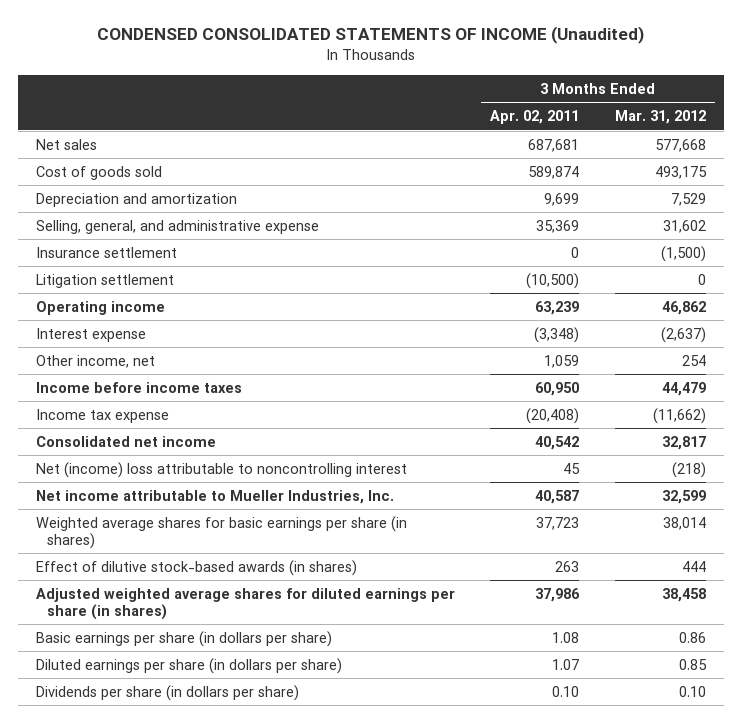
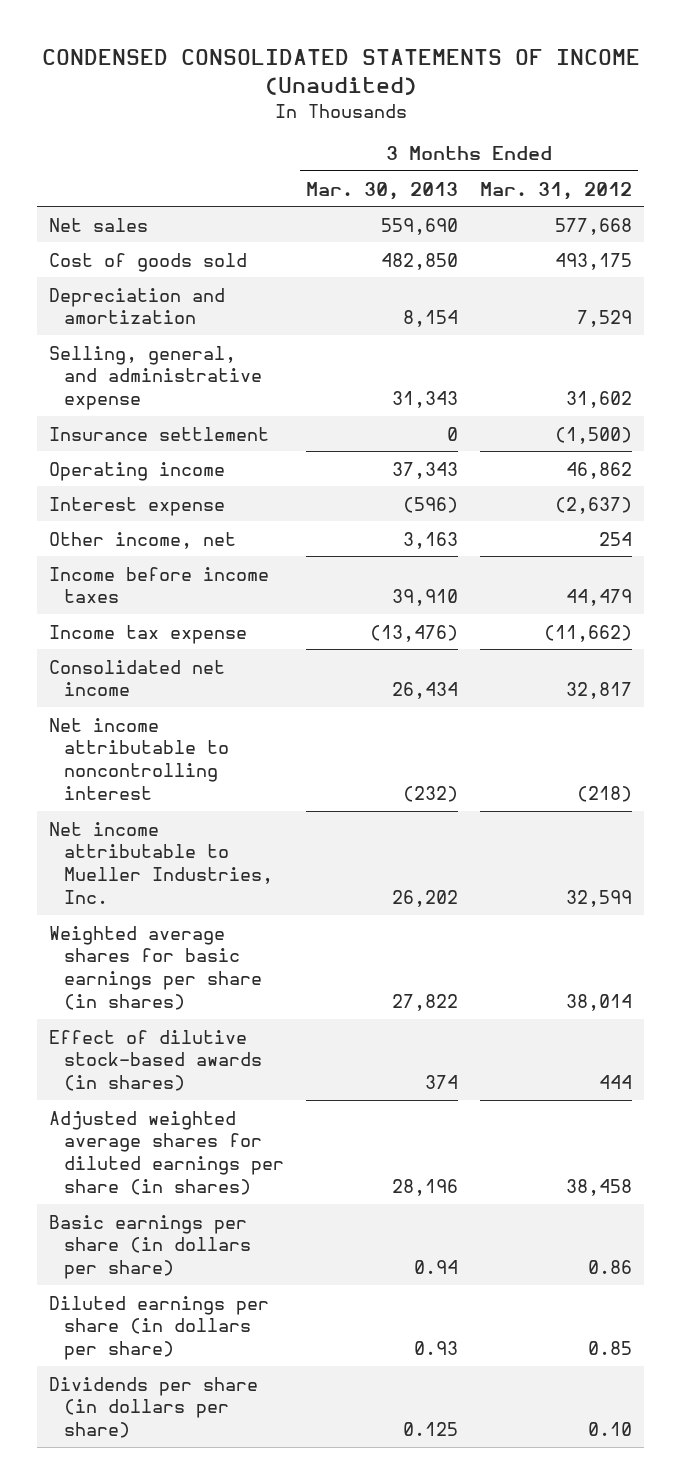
[490,110,580,125] Apr. 02, 2011 -> none
none -> [306,181,459,200] Mar. 30, 2013
[35,273,174,288] Litigation settlement -> none
[35,461,407,478] Net (income) loss attributable to noncontrolling interest -> [48,717,229,801] Net income attributable to noncontrolling interest

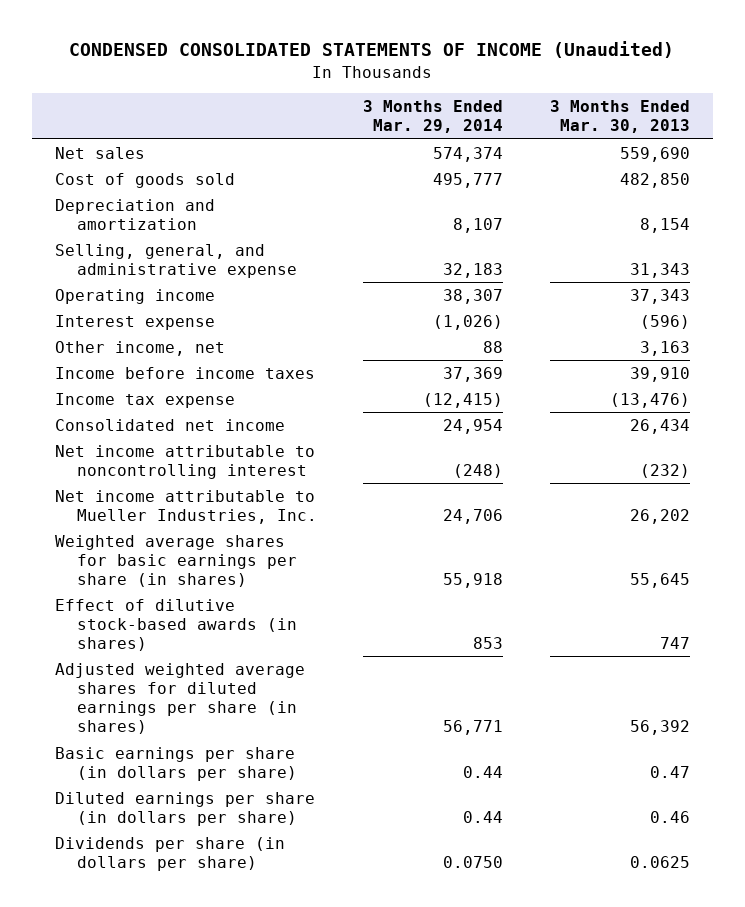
[480,181,633,200] Mar. 31, 2012 -> none
none -> [363,100,504,134] 3 Months Ended Mar. 29, 2014
[48,426,269,441] Insurance settlement -> none
[392,994,459,1012] 27,822 -> [629,573,690,589] 55,645
[425,1075,459,1090] 374 -> [659,637,690,650] 747
[392,1179,459,1197] 28,196 -> [629,720,690,736] 56,392
[414,1260,459,1275] 0.94 -> [649,765,690,778] 0.47
[414,1341,459,1356] 0.93 -> [649,810,690,823] 0.46
[403,1422,459,1437] 0.125 -> [629,855,690,868] 0.0625

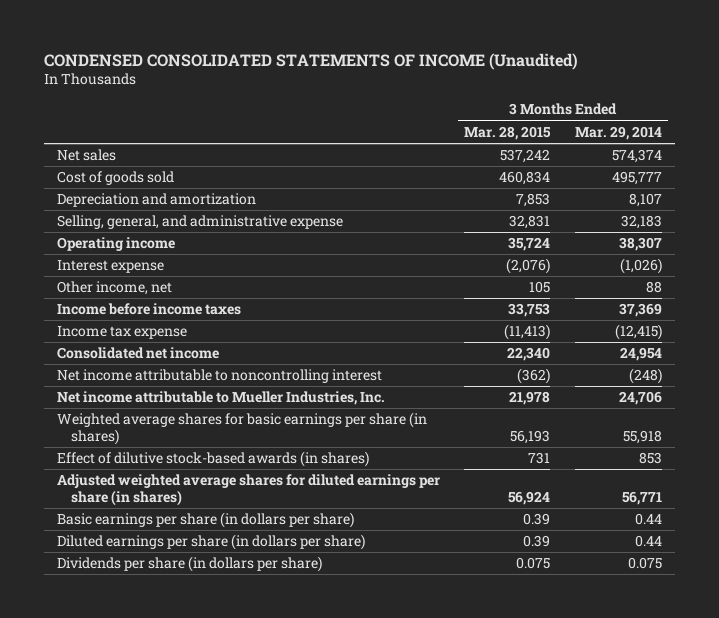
[549,100,690,134] 3 Months Ended Mar. 30, 2013 -> none
none -> [464,125,552,140] Mar. 28, 2015
[443,855,504,868] 0.0750 -> [628,557,663,570] 0.075

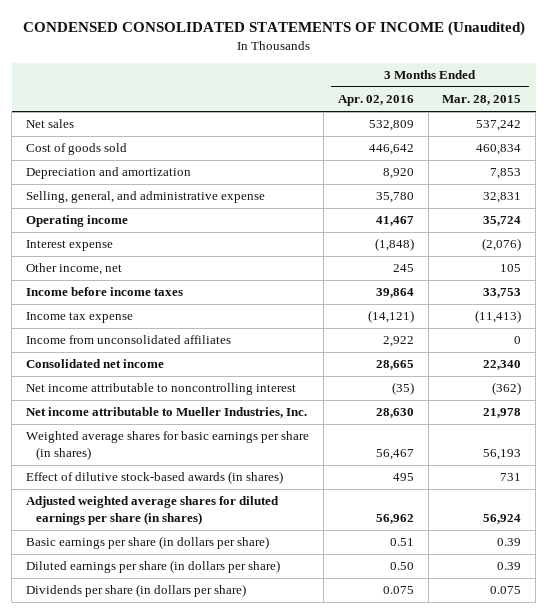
[575,125,663,140] Mar. 29, 2014 -> none
none -> [337,95,414,107] Apr. 02, 2016
none -> [26,335,232,345] Income from unconsolidated affiliates

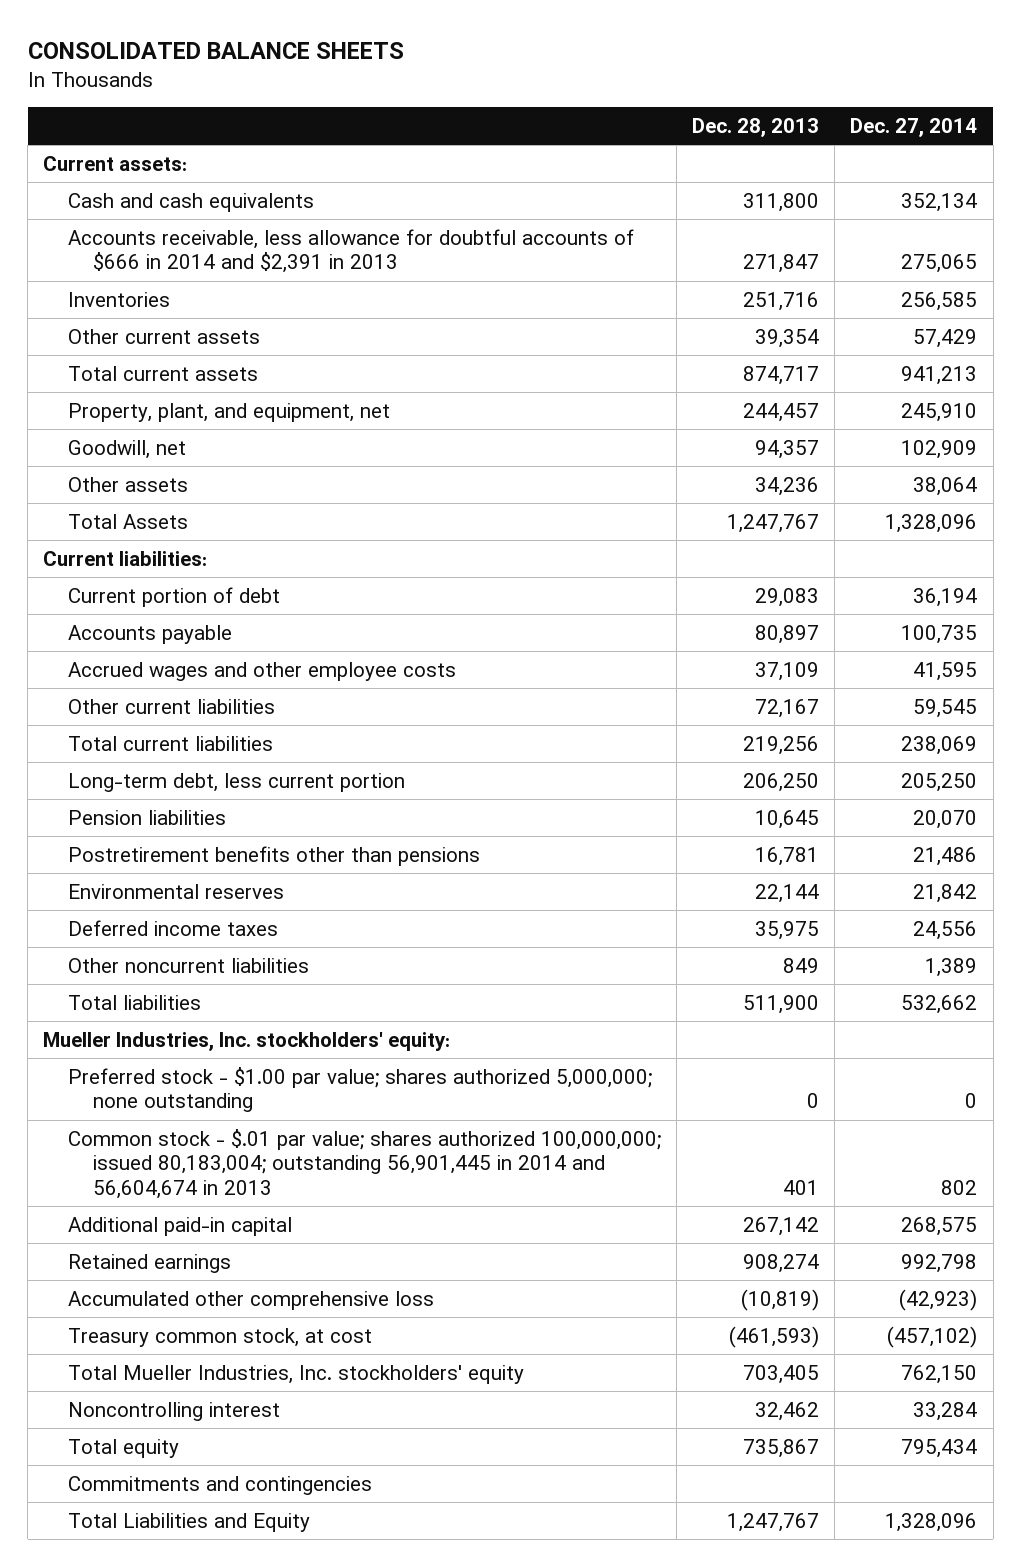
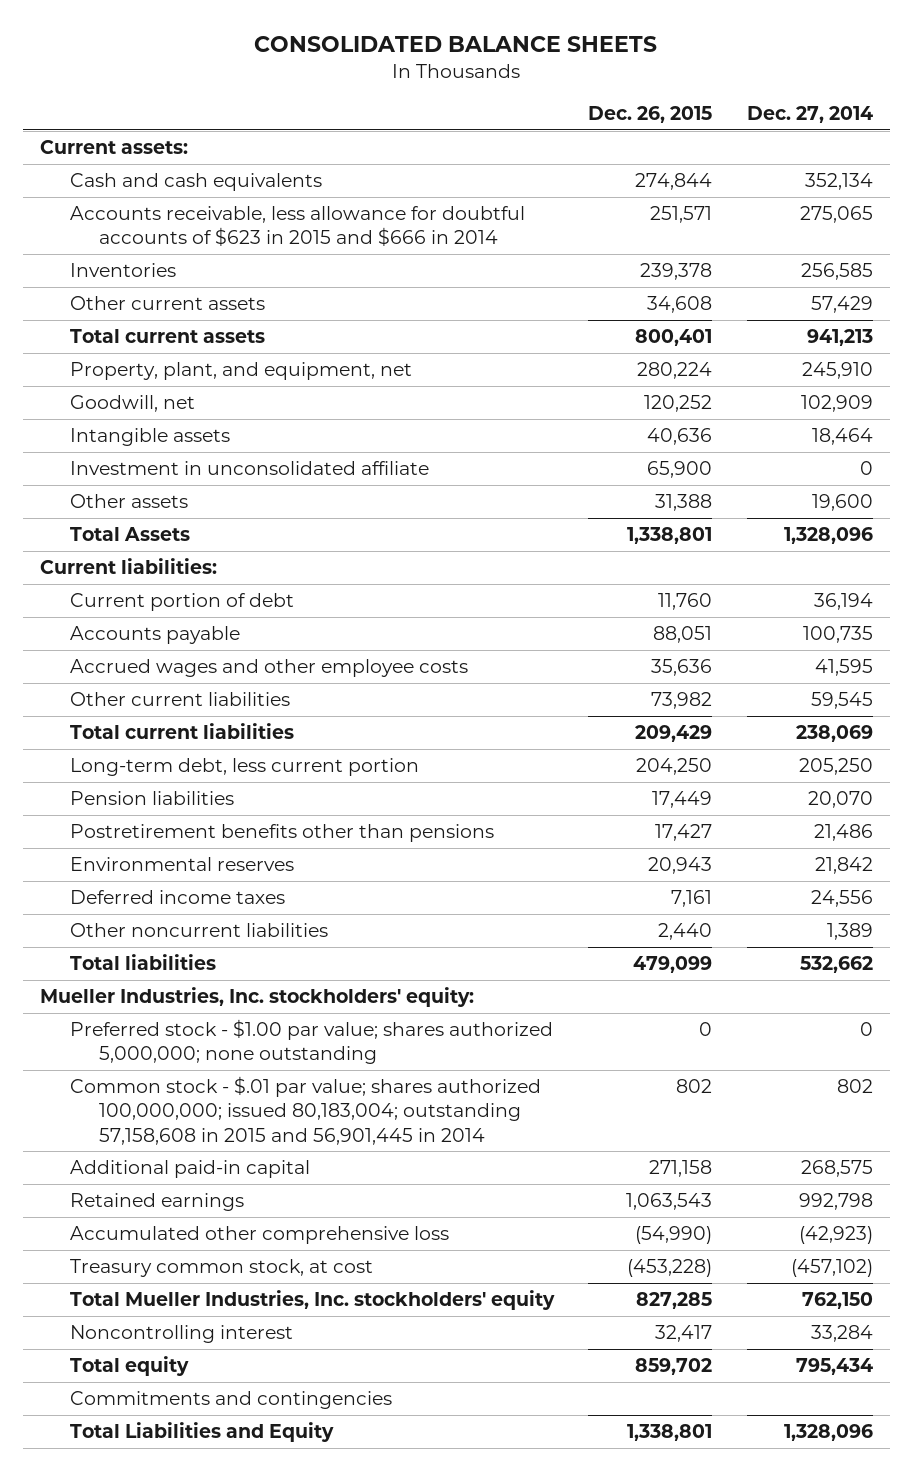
[692,117,820,137] Dec. 28, 2013 -> none
none -> [588,106,713,124] Dec. 26, 2015
[68,228,635,274] Accounts receivable, less allowance for doubtful accounts of $666 in 2014 and $2,391 in 2013 -> [69,206,525,247] Accounts receivable, less allowance for doubtful accounts of $623 in 2015 and $666 in 2014
none -> [69,428,230,447] Intangible assets
none -> [69,461,429,476] Investment in unconsolidated affiliate
[913,476,978,496] 38,064 -> [811,494,873,512] 19,600
[68,1128,662,1199] Common stock - $.01 par value; shares authorized 100,000,000; issued 80,183,004; outstanding 56,901,445 in 2014 and 56,604,674 in 2013 -> [69,1076,541,1145] Common stock - $.01 par value; shares authorized 100,000,000; issued 80,183,004; outstanding 57,158,608 in 2015 and 56,901,445 in 2014

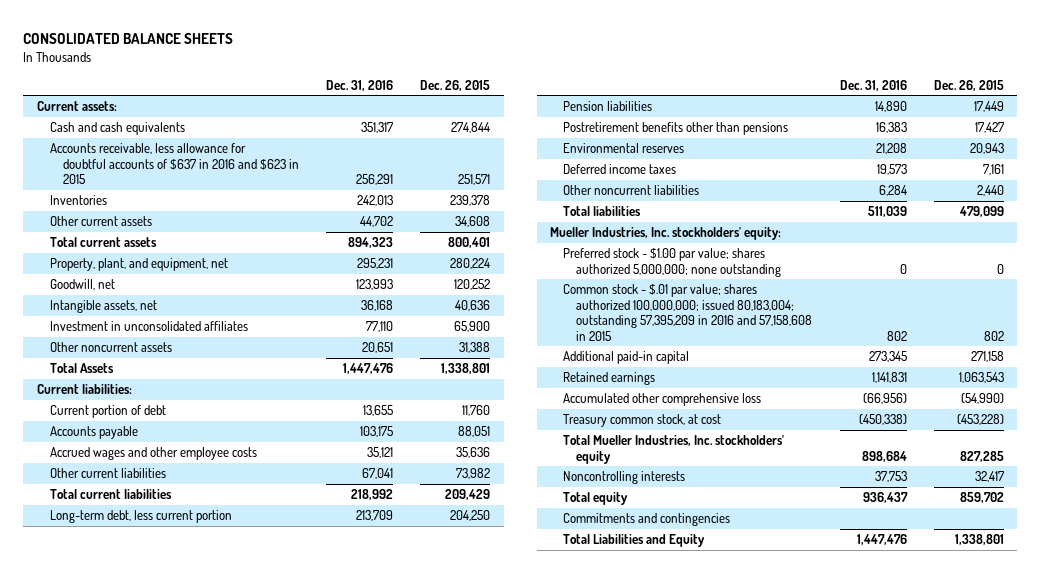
[746,106,873,124] Dec. 27, 2014 -> none
none -> [325,79,393,91] Dec. 31, 2016
[69,206,525,247] Accounts receivable, less allowance for doubtful accounts of $623 in 2015 and $666 in 2014 -> [49,143,299,185] Accounts receivable, less allowance for doubtful accounts of $637 in 2016 and $623 in 2015
[69,428,230,447] Intangible assets -> [49,300,157,314] Intangible assets, net
[69,461,429,476] Investment in unconsolidated affiliate -> [49,321,248,332] Investment in unconsolidated affiliates
[69,494,188,509] Other assets -> [49,342,172,353] Other noncurrent assets
[69,1076,541,1145] Common stock - $.01 par value; shares authorized 100,000,000; issued 80,183,004; outstanding 57,158,608 in 2015 and 56,901,445 in 2014 -> [563,284,813,341] Common stock - $.01 par value; shares authorized 100,000,000; issued 80,183,004; outstanding 57,395,209 in 2016 and 57,158,608 in 2015
[69,1325,293,1344] Noncontrolling interest -> [563,471,686,485] Noncontrolling interests

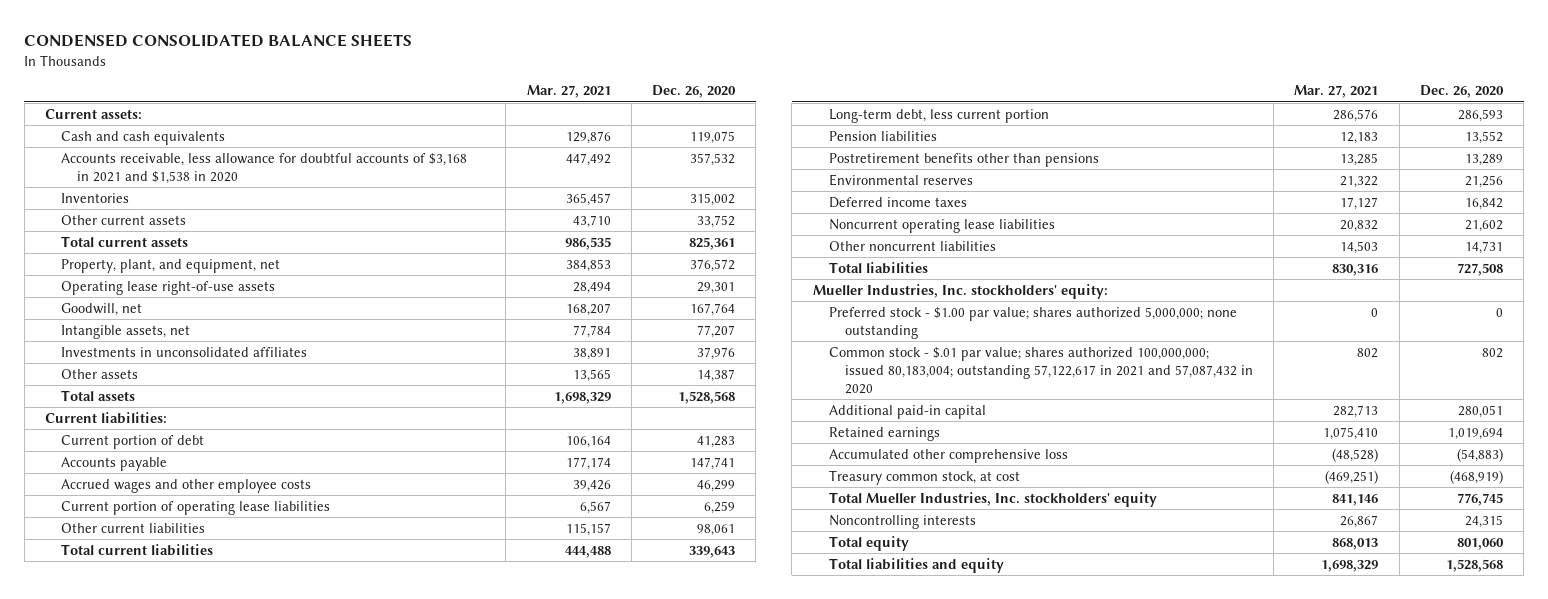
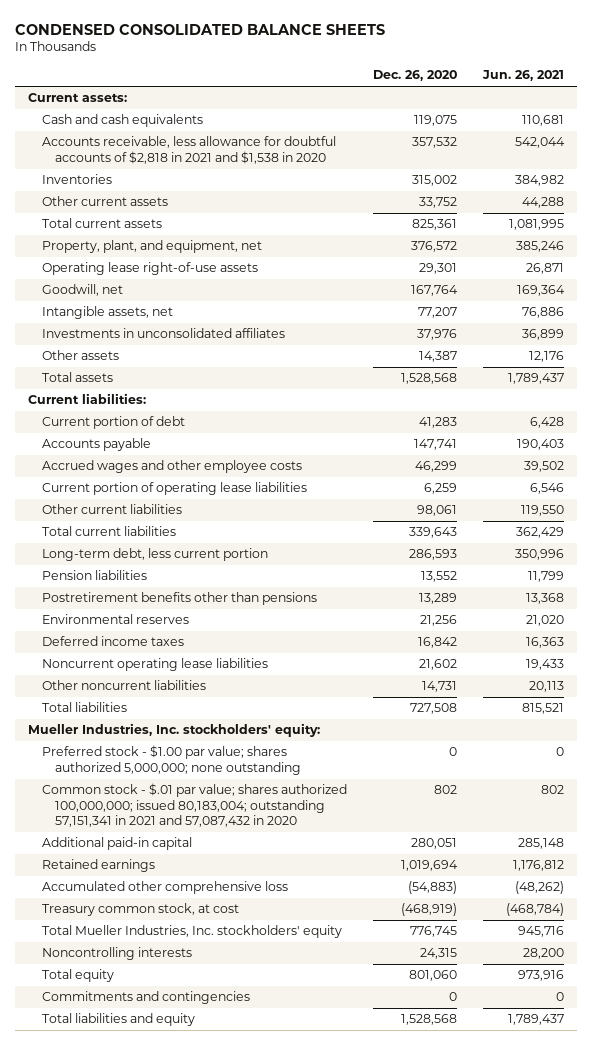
[526,85,611,99] Mar. 27, 2021 -> none
none -> [481,70,564,82] Jun. 26, 2021
[60,152,467,184] Accounts receivable, less allowance for doubtful accounts of $3,168 in 2021 and $1,538 in 2020 -> [41,136,336,164] Accounts receivable, less allowance for doubtful accounts of $2,818 in 2021 and $1,538 in 2020
[828,346,1253,395] Common stock - $.01 par value; shares authorized 100,000,000; issued 80,183,004; outstanding 57,122,617 in 2021 and 57,087,432 in 2020 -> [41,783,347,828] Common stock - $.01 par value; shares authorized 100,000,000; issued 80,183,004; outstanding 57,151,341 in 2021 and 57,087,432 in 2020
none -> [41,991,250,1005] Commitments and contingencies

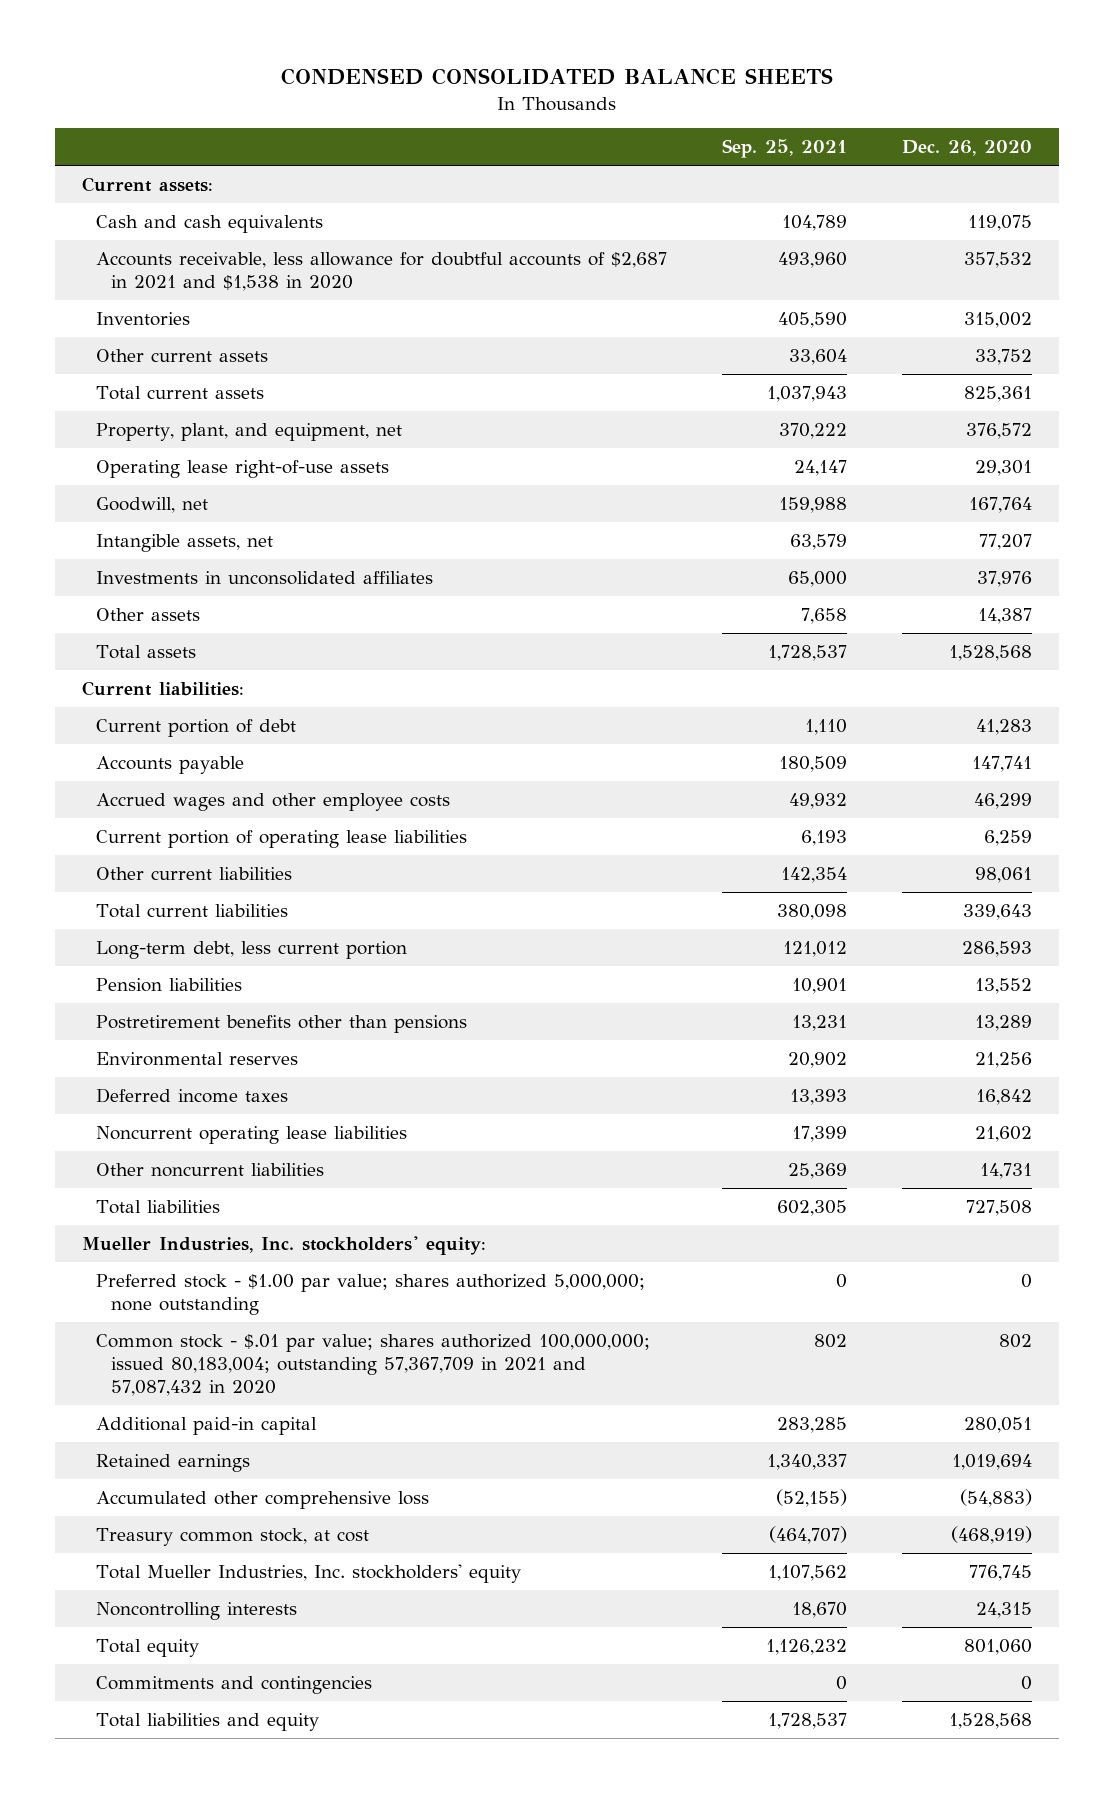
[481,70,564,82] Jun. 26, 2021 -> none
none -> [722,139,848,159] Sep. 25, 2021
[41,136,336,164] Accounts receivable, less allowance for doubtful accounts of $2,818 in 2021 and $1,538 in 2020 -> [96,252,668,292] Accounts receivable, less allowance for doubtful accounts of $2,687 in 2021 and $1,538 in 2020
[41,783,347,828] Common stock - $.01 par value; shares authorized 100,000,000; issued 80,183,004; outstanding 57,151,341 in 2021 and 57,087,432 in 2020 -> [96,1334,651,1397] Common stock - $.01 par value; shares authorized 100,000,000; issued 80,183,004; outstanding 57,367,709 in 2021 and 57,087,432 in 2020

